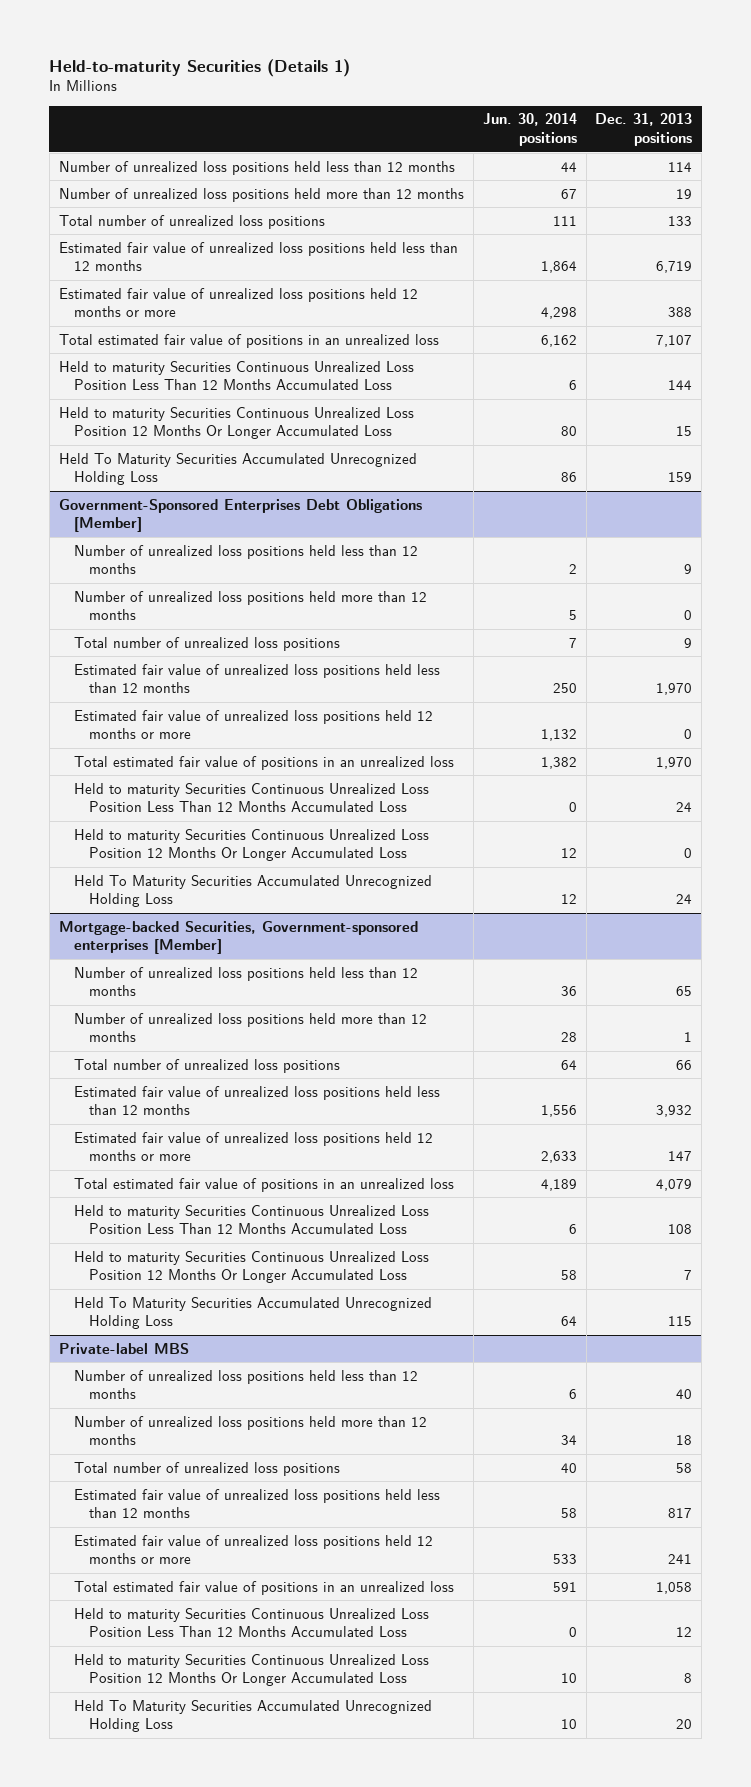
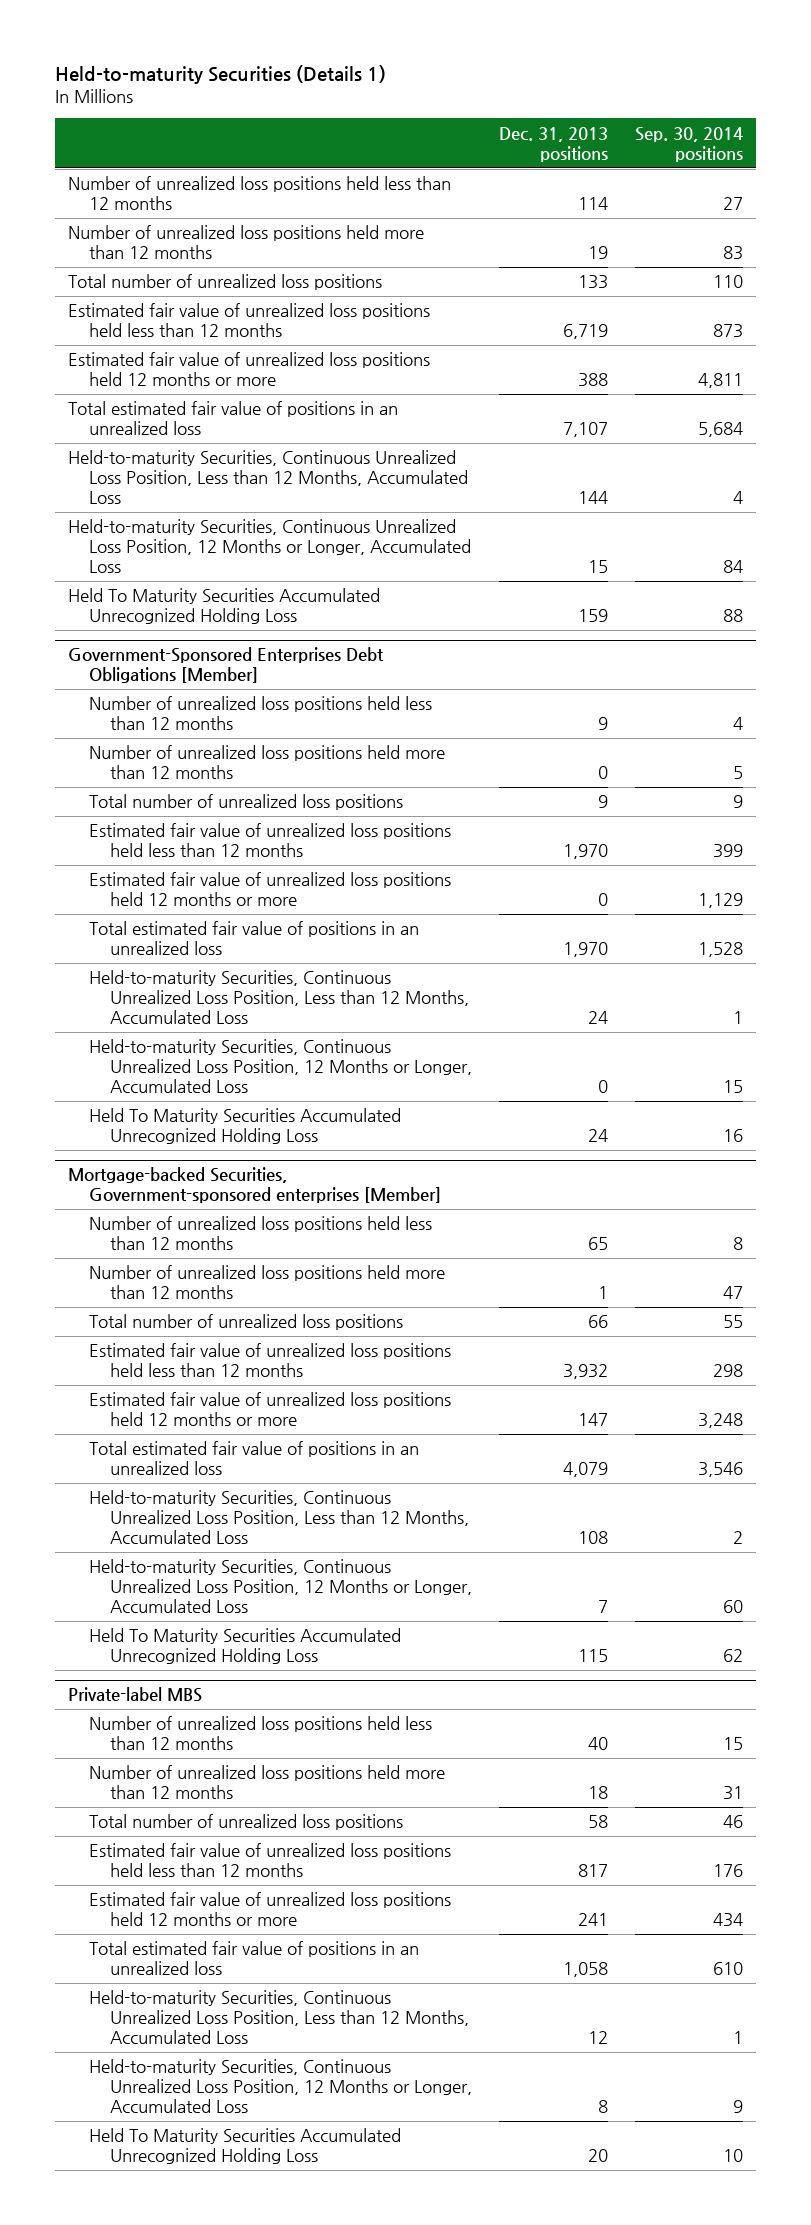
[482,113,577,147] Jun. 30, 2014 positions -> none
none -> [635,126,744,162] Sep. 30, 2014 positions
[58,360,414,392] Held to maturity Securities Continuous Unrealized Loss Position Less Than 12 Months Accumulated Loss -> [68,450,469,505] Held-to-maturity Securities, Continuous Unrealized Loss Position, Less than 12 Months, Accumulated Loss
[58,406,414,440] Held to maturity Securities Continuous Unrealized Loss Position 12 Months Or Longer Accumulated Loss -> [68,519,472,574] Held-to-maturity Securities, Continuous Unrealized Loss Position, 12 Months or Longer, Accumulated Loss
[74,782,430,814] Held to maturity Securities Continuous Unrealized Loss Position Less Than 12 Months Accumulated Loss -> [89,970,470,1025] Held-to-maturity Securities, Continuous Unrealized Loss Position, Less than 12 Months, Accumulated Loss
[74,828,430,862] Held to maturity Securities Continuous Unrealized Loss Position 12 Months Or Longer Accumulated Loss -> [89,1039,473,1094] Held-to-maturity Securities, Continuous Unrealized Loss Position, 12 Months or Longer, Accumulated Loss
[74,1204,430,1236] Held to maturity Securities Continuous Unrealized Loss Position Less Than 12 Months Accumulated Loss -> [89,1490,470,1545] Held-to-maturity Securities, Continuous Unrealized Loss Position, Less than 12 Months, Accumulated Loss
[74,1250,430,1284] Held to maturity Securities Continuous Unrealized Loss Position 12 Months Or Longer Accumulated Loss -> [89,1559,473,1614] Held-to-maturity Securities, Continuous Unrealized Loss Position, 12 Months or Longer, Accumulated Loss
[74,1607,430,1639] Held to maturity Securities Continuous Unrealized Loss Position Less Than 12 Months Accumulated Loss -> [89,1990,470,2045] Held-to-maturity Securities, Continuous Unrealized Loss Position, Less than 12 Months, Accumulated Loss
[74,1653,430,1687] Held to maturity Securities Continuous Unrealized Loss Position 12 Months Or Longer Accumulated Loss -> [89,2059,473,2114] Held-to-maturity Securities, Continuous Unrealized Loss Position, 12 Months or Longer, Accumulated Loss

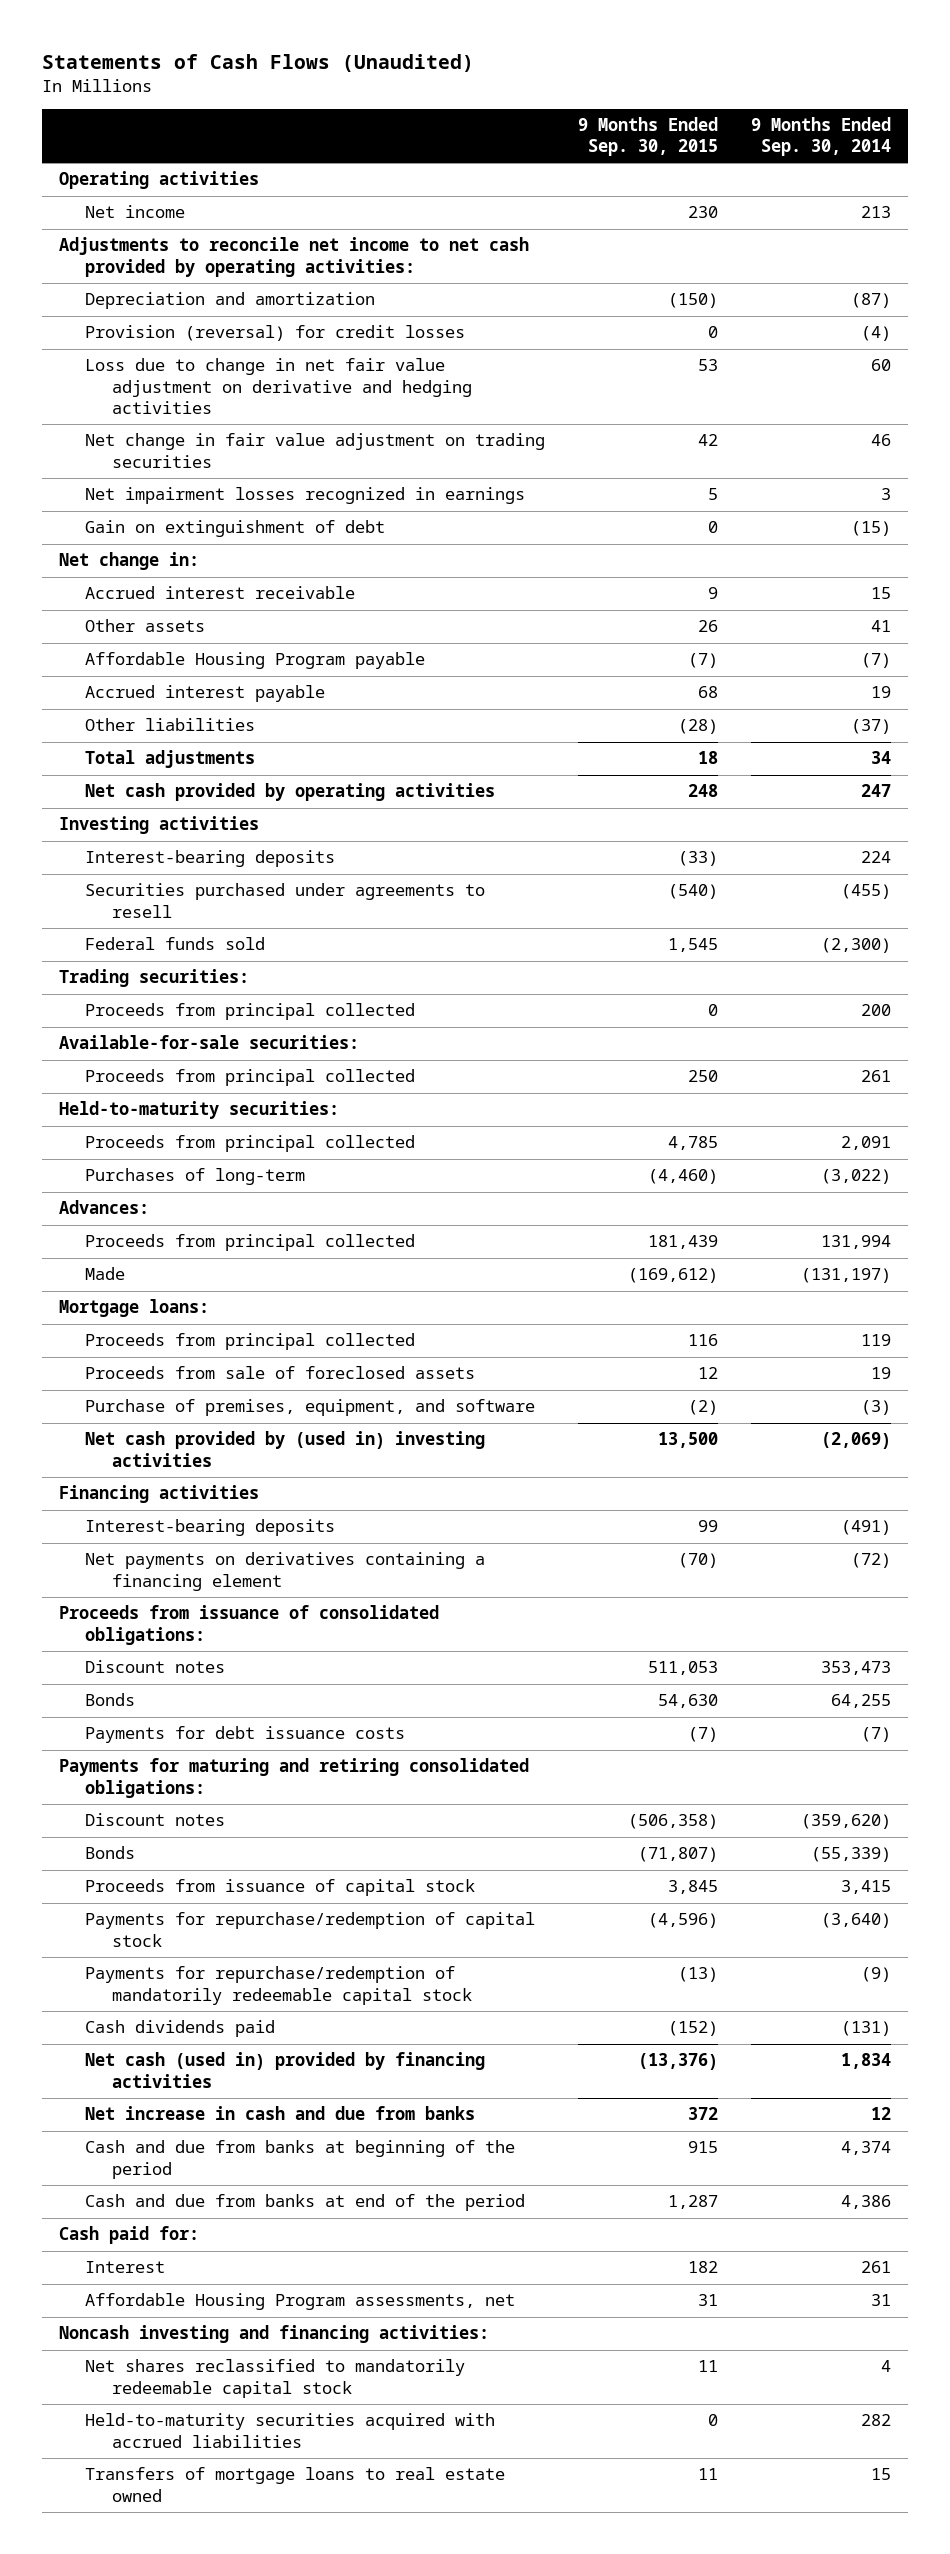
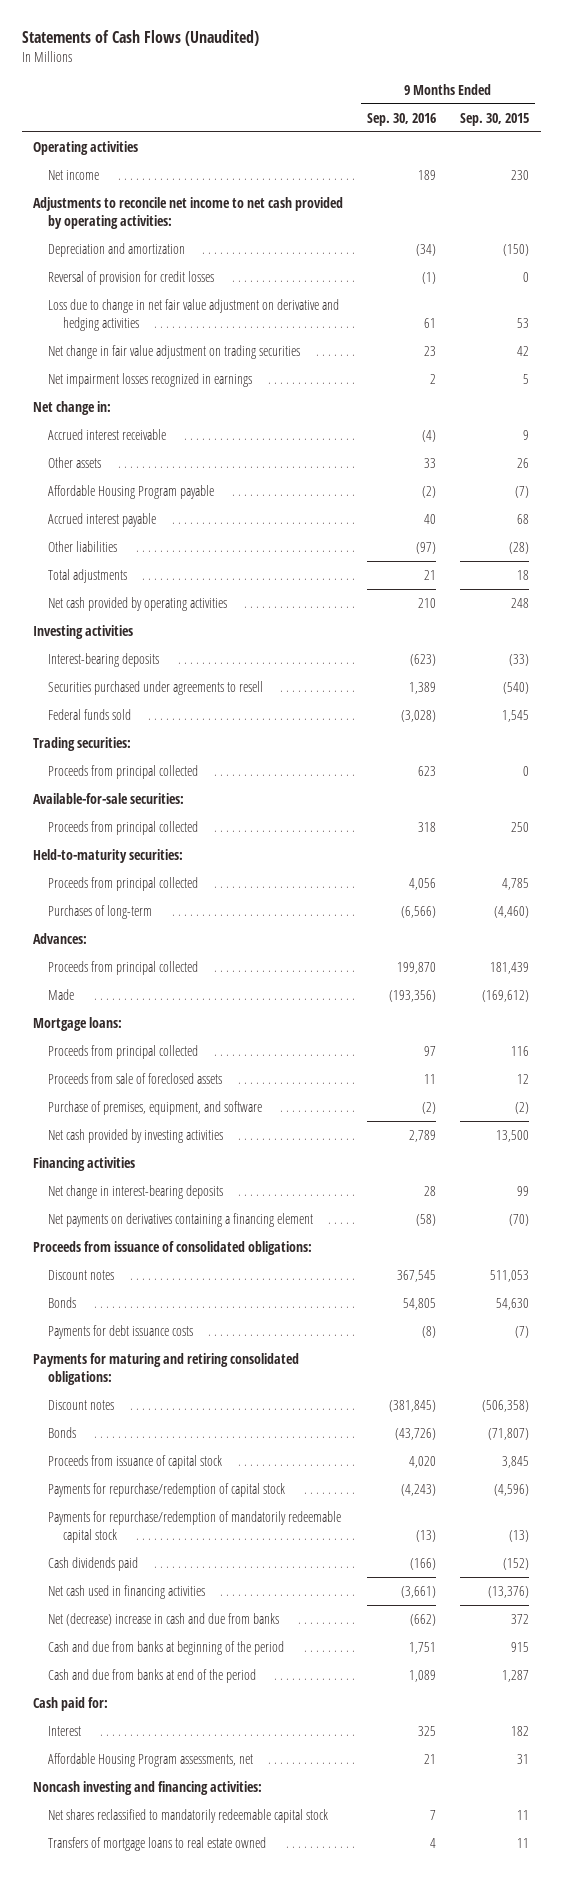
[751,116,892,157] 9 Months Ended Sep. 30, 2014 -> none
none -> [367,112,437,126] Sep. 30, 2016
[85,325,466,342] Provision (reversal) for credit losses -> [48,270,215,285] Reversal of provision for credit losses
[85,520,386,538] Gain on extinguishment of debt -> none
[85,1431,486,1467] Net cash provided by (used in) investing activities -> [48,1128,224,1143] Net cash provided by investing activities
[85,1519,336,1537] Interest-bearing deposits -> [48,1184,224,1199] Net change in interest-bearing deposits
[85,2052,486,2088] Net cash (used in) provided by financing activities -> [48,1584,206,1599] Net cash used in financing activities
[85,2106,476,2121] Net increase in cash and due from banks -> [48,1612,280,1626] Net (decrease) increase in cash and due from banks
[85,2413,496,2448] Held-to-maturity securities acquired with accrued liabilities -> none

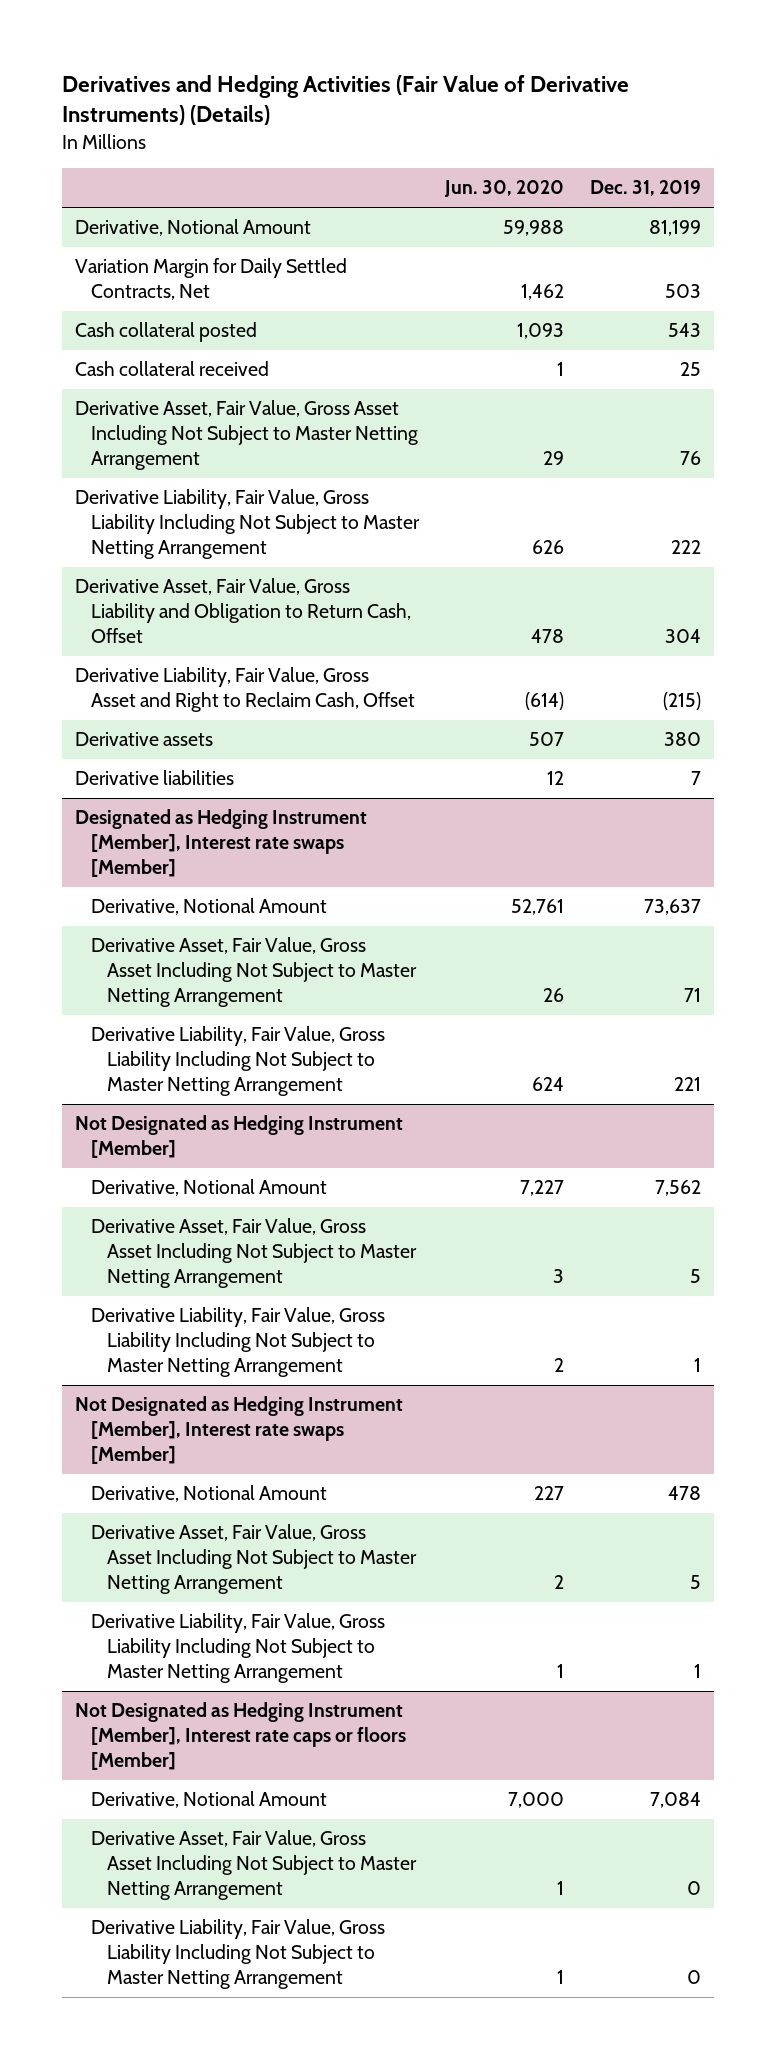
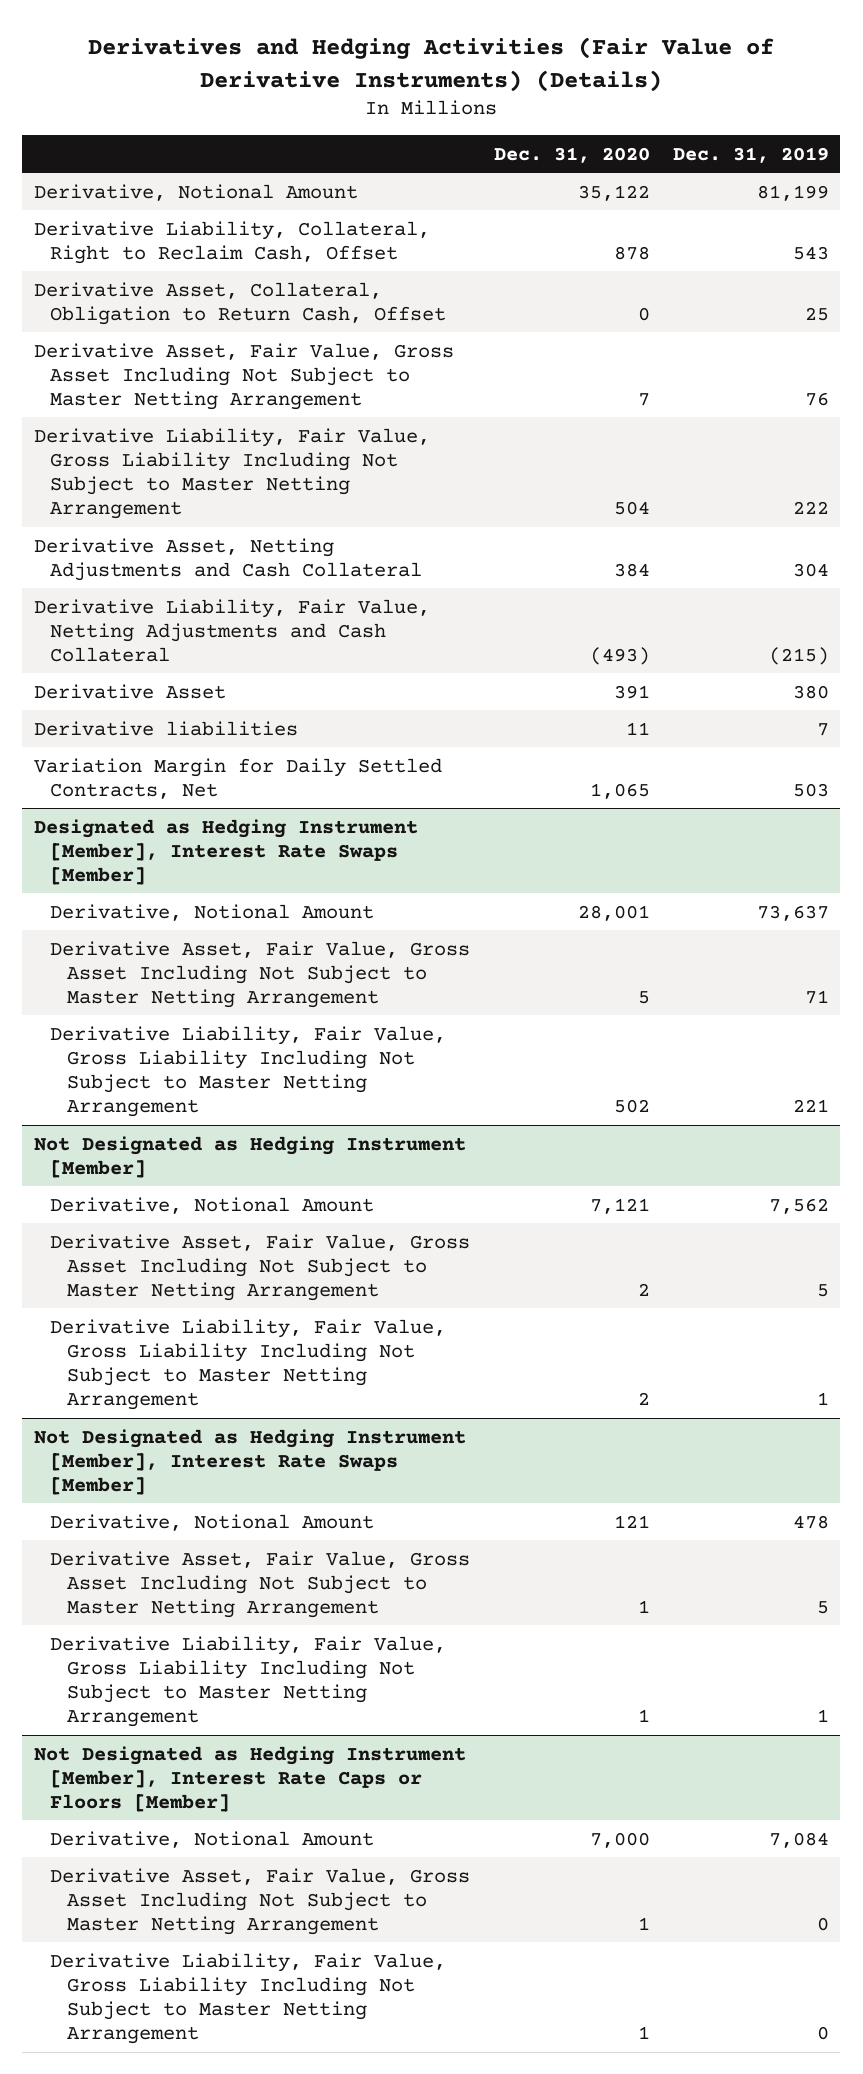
[444,180,565,198] Jun. 30, 2020 -> none
none -> [493,146,650,163] Dec. 31, 2020
[75,322,258,343] Cash collateral posted -> [33,220,430,264] Derivative Liability, Collateral, Right to Reclaim Cash, Offset
[75,361,270,377] Cash collateral received -> [33,281,447,325] Derivative Asset, Collateral, Obligation to Return Cash, Offset
[75,578,412,644] Derivative Asset, Fair Value, Gross Liability and Obligation to Return Cash, Offset -> [33,537,423,581] Derivative Asset, Netting Adjustments and Cash Collateral
[75,667,416,713] Derivative Liability, Fair Value, Gross Asset and Right to Reclaim Cash, Offset -> [33,598,430,662] Derivative Liability, Fair Value, Netting Adjustments and Cash Collateral
[75,732,214,747] Derivative assets -> [33,683,226,699] Derivative Asset
[75,258,348,301] Variation Margin for Daily Settled Contracts, Net -> [33,757,442,799] Variation Margin for Daily Settled Contracts, Net
[75,809,368,878] Designated as Hedging Instrument [Member], Interest rate swaps [Member] -> [33,818,418,885] Designated as Hedging Instrument [Member], Interest Rate Swaps [Member]
[75,1396,404,1465] Not Designated as Hedging Instrument [Member], Interest rate swaps [Member] -> [33,1428,466,1495] Not Designated as Hedging Instrument [Member], Interest Rate Swaps [Member]
[75,1702,407,1771] Not Designated as Hedging Instrument [Member], Interest rate caps or floors [Member] -> [33,1745,466,1812] Not Designated as Hedging Instrument [Member], Interest Rate Caps or Floors [Member]

